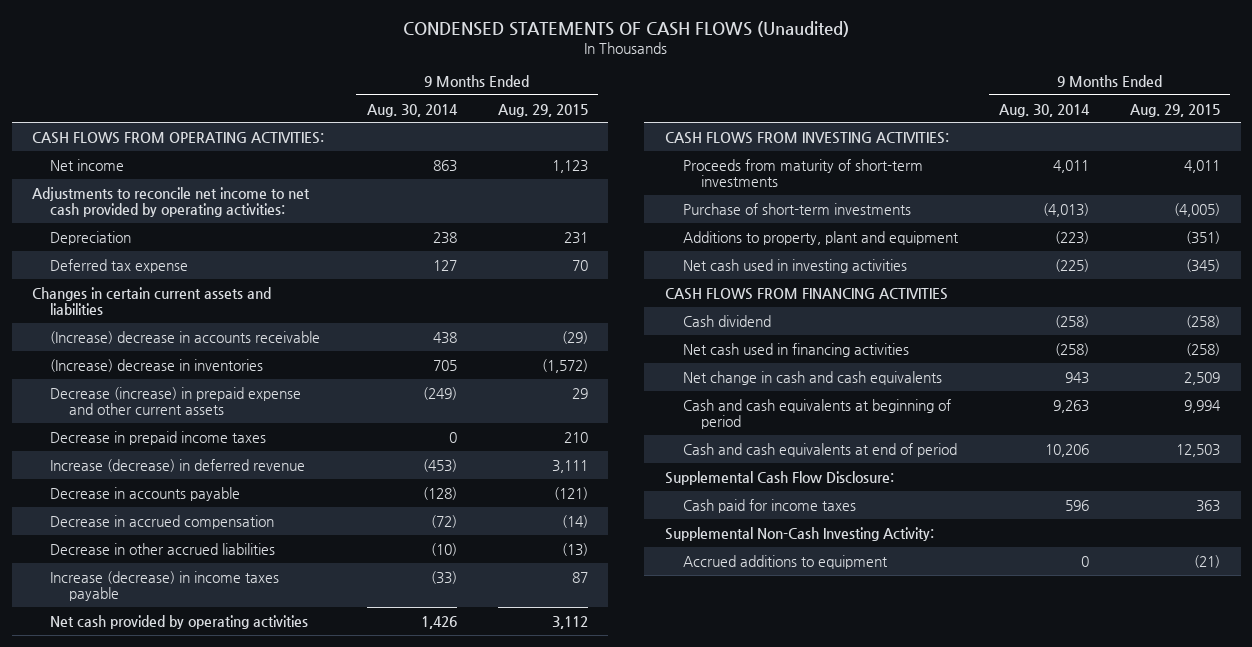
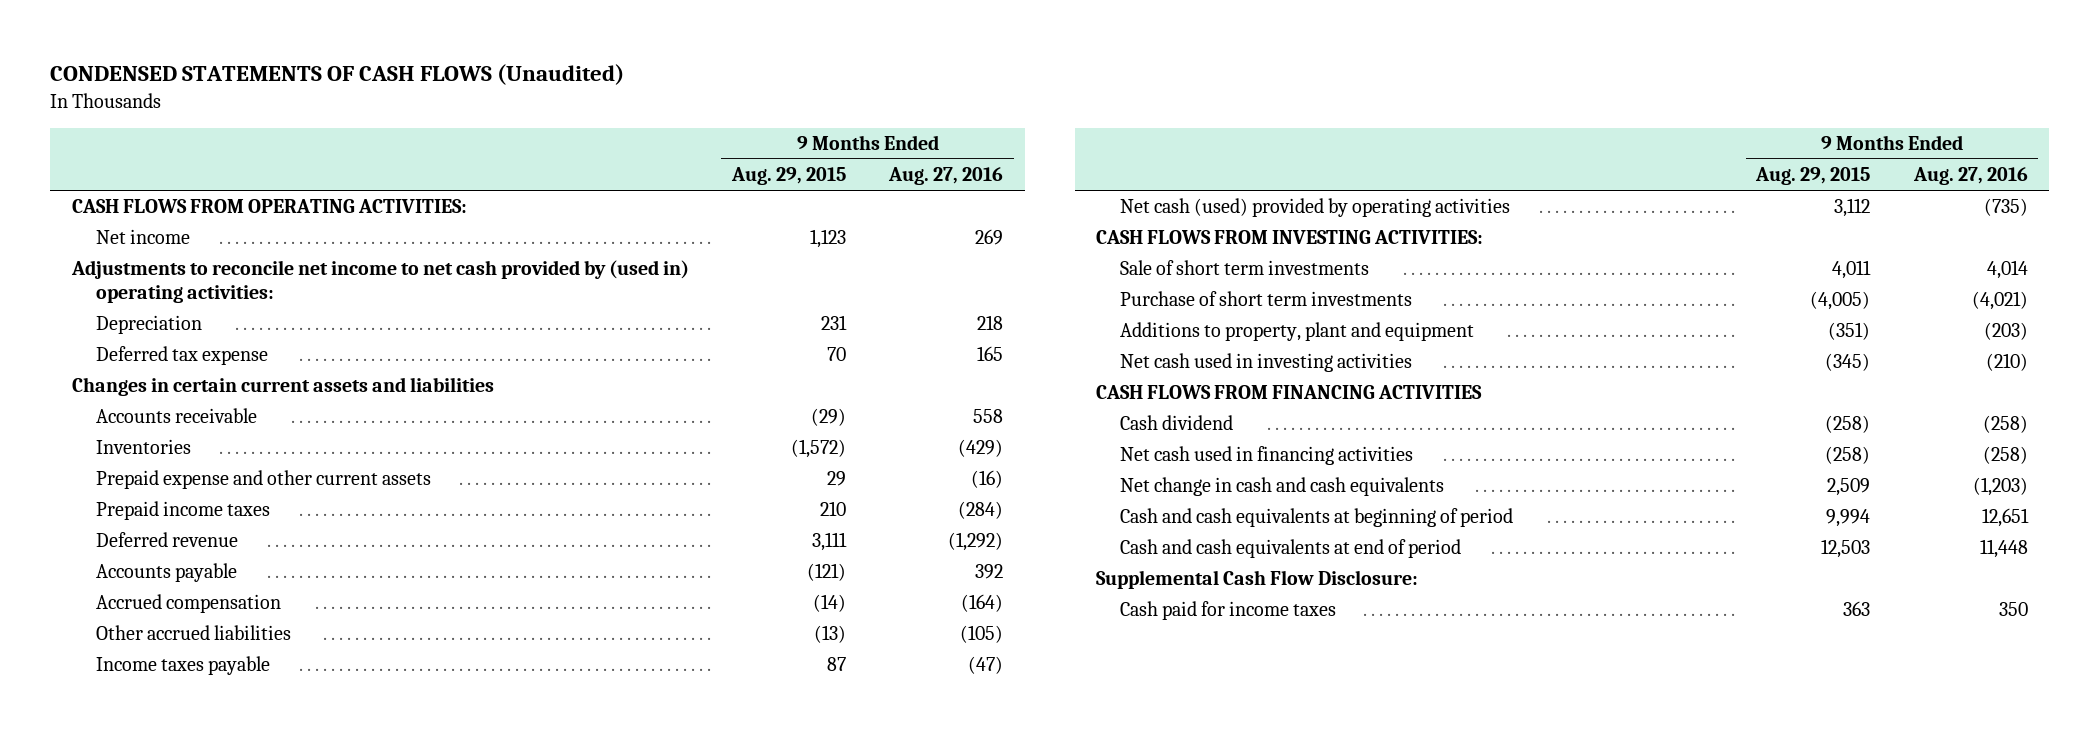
[366,103,458,117] Aug. 30, 2014 -> none
none -> [888,167,1004,186] Aug. 27, 2016
[32,186,311,218] Adjustments to reconcile net income to net cash provided by operating activities: -> [71,260,690,304] Adjustments to reconcile net income to net cash provided by (used in) operating activities:
[50,330,321,344] (Increase) decrease in accounts receivable -> [96,408,258,424] Accounts receivable
[50,358,264,372] (Increase) decrease in inventories -> [96,439,192,455] Inventories
[50,386,302,416] Decrease (increase) in prepaid expense and other current assets -> [96,470,432,490] Prepaid expense and other current assets
[50,430,267,445] Decrease in prepaid income taxes -> [96,501,271,521] Prepaid income taxes
[50,458,306,472] Increase (decrease) in deferred revenue -> [96,532,239,548] Deferred revenue
[50,486,241,501] Decrease in accounts payable -> [96,563,238,583] Accounts payable
[50,514,275,529] Decrease in accrued compensation -> [96,594,282,614] Accrued compensation
[50,542,276,555] Decrease in other accrued liabilities -> [96,625,292,641] Other accrued liabilities
[50,570,280,602] Increase (decrease) in income taxes payable -> [96,656,271,676] Income taxes payable
[50,614,309,629] Net cash provided by operating activities -> [1120,198,1511,218] Net cash (used) provided by operating activities
[682,158,923,188] Proceeds from maturity of short-term investments -> [1120,260,1370,276] Sale of short term investments
[682,202,911,215] Purchase of short-term investments -> [1120,291,1413,307] Purchase of short term investments
[664,526,934,541] Supplemental Non-Cash Investing Activity: -> none
[682,554,888,569] Accrued additions to equipment -> none

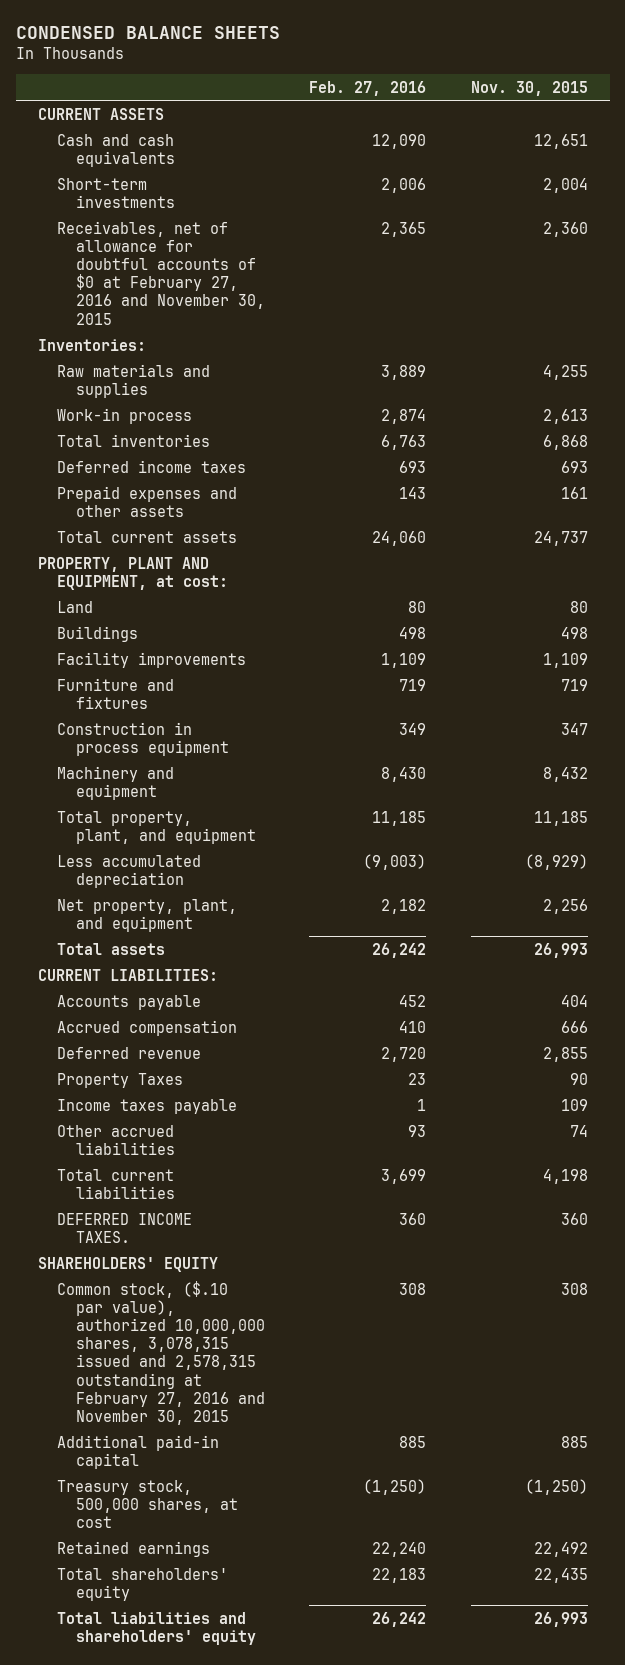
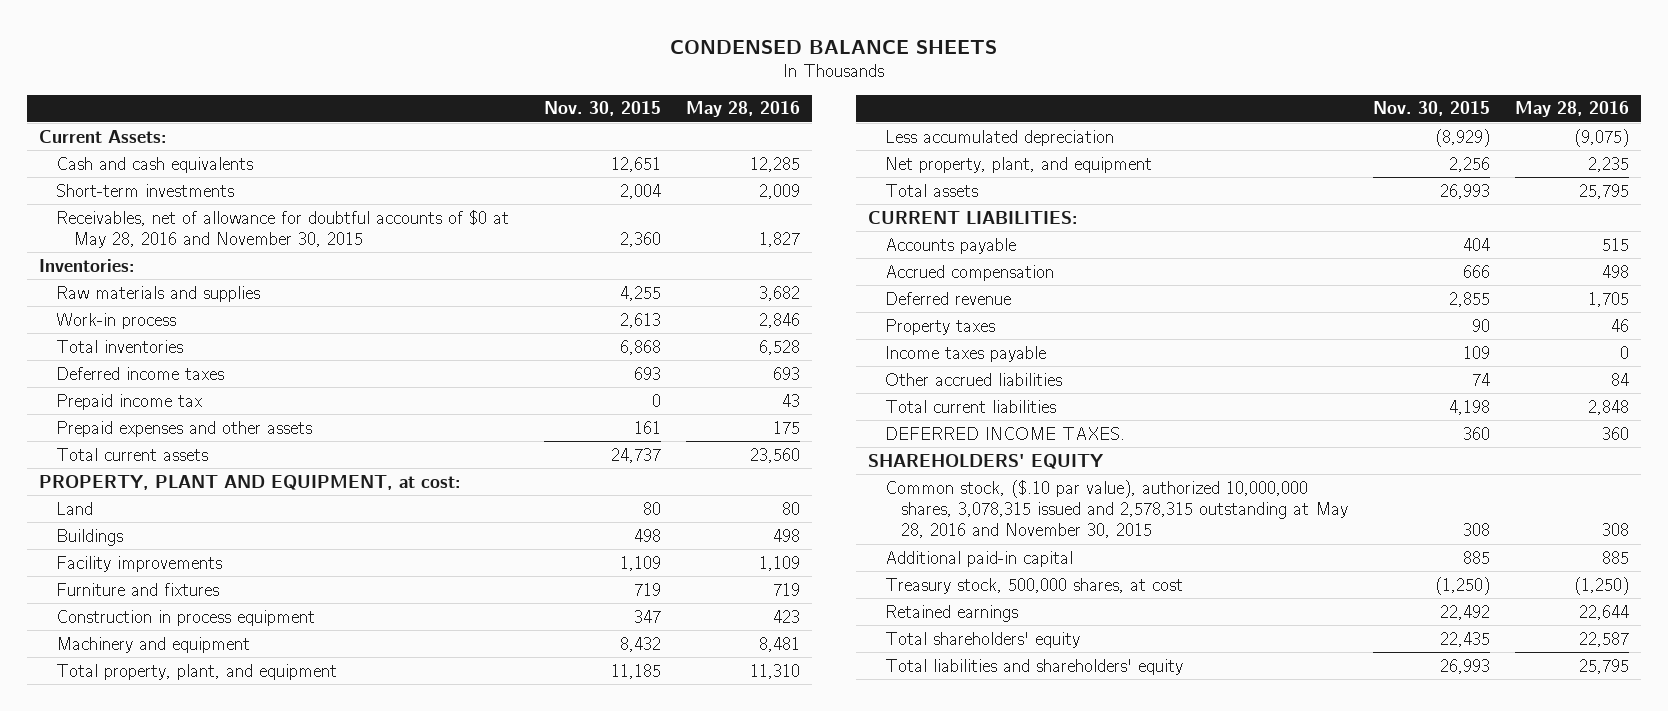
[309,80,427,96] Feb. 27, 2016 -> none
none -> [685,101,800,118] May 28, 2016
[37,107,164,120] CURRENT ASSETS -> [39,129,168,143] Current Assets:
[56,220,265,325] Receivables, net of allowance for doubtful accounts of $0 at February 27, 2016 and November 30, 2015 -> [55,209,509,248] Receivables, net of allowance for doubtful accounts of $0 at May 28, 2016 and November 30, 2015
none -> [55,393,202,410] Prepaid income tax
[56,1072,183,1088] Property Taxes -> [884,318,995,335] Property taxes
[56,1280,265,1425] Common stock, ($.10 par value), authorized 10,000,000 shares, 3,078,315 issued and 2,578,315 outstanding at February 27, 2016 and November 30, 2015 -> [884,479,1349,539] Common stock, ($.10 par value), authorized 10,000,000 shares, 3,078,315 issued and 2,578,315 outstanding at May 28, 2016 and November 30, 2015

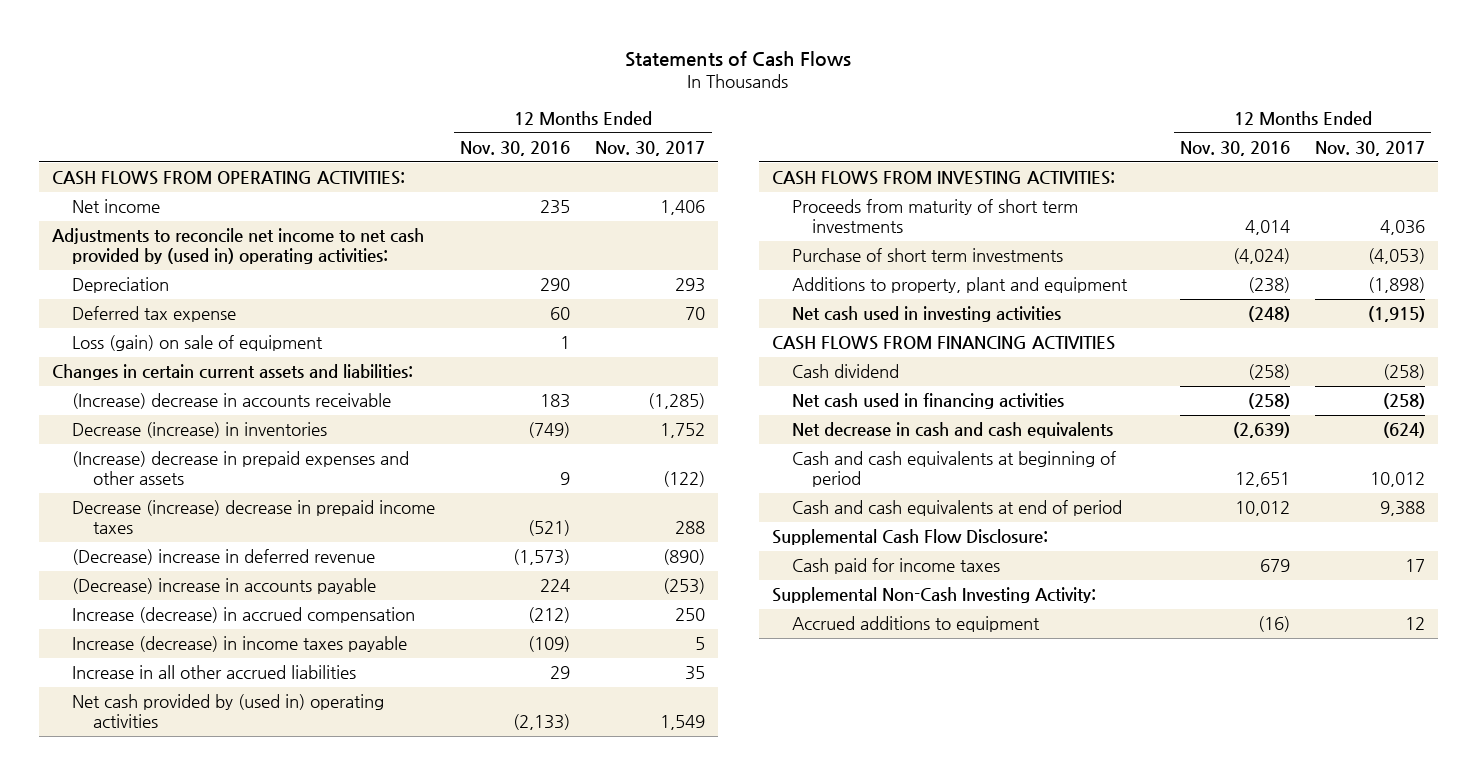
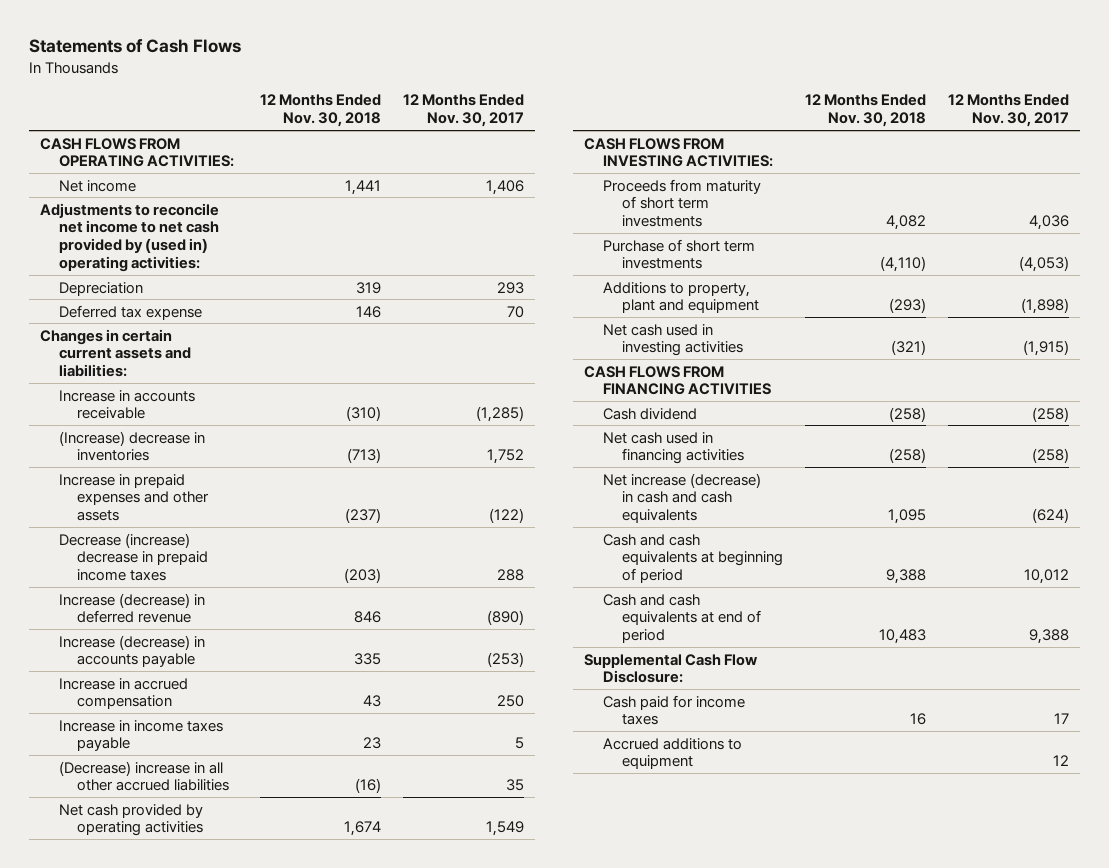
[460,140,571,156] Nov. 30, 2016 -> none
none -> [260,94,382,128] 12 Months Ended Nov. 30, 2018
[72,335,324,352] Loss (gain) on sale of equipment -> none
[72,393,392,410] (Increase) decrease in accounts receivable -> [58,389,195,420] Increase in accounts receivable
[72,422,328,439] Decrease (increase) in inventories -> [58,430,205,462] (Increase) decrease in inventories
[72,451,410,485] (Increase) decrease in prepaid expenses and other assets -> [58,473,210,522] Increase in prepaid expenses and other assets
[72,549,376,566] (Decrease) increase in deferred revenue -> [58,592,205,624] Increase (decrease) in deferred revenue
[72,578,377,595] (Decrease) increase in accounts payable -> [58,634,205,668] Increase (decrease) in accounts payable
[72,607,416,624] Increase (decrease) in accrued compensation -> [58,677,188,710] Increase in accrued compensation
[72,636,408,653] Increase (decrease) in income taxes payable -> [58,719,223,752] Increase in income taxes payable
[72,665,357,680] Increase in all other accrued liabilities -> [58,760,230,792] (Decrease) increase in all other accrued liabilities
[72,694,385,728] Net cash provided by (used in) operating activities -> [58,803,204,837] Net cash provided by operating activities
[792,422,1114,439] Net decrease in cash and cash equivalents -> [602,472,761,524] Net increase (decrease) in cash and cash equivalents
[771,587,1096,604] Supplemental Non-Cash Investing Activity: -> none

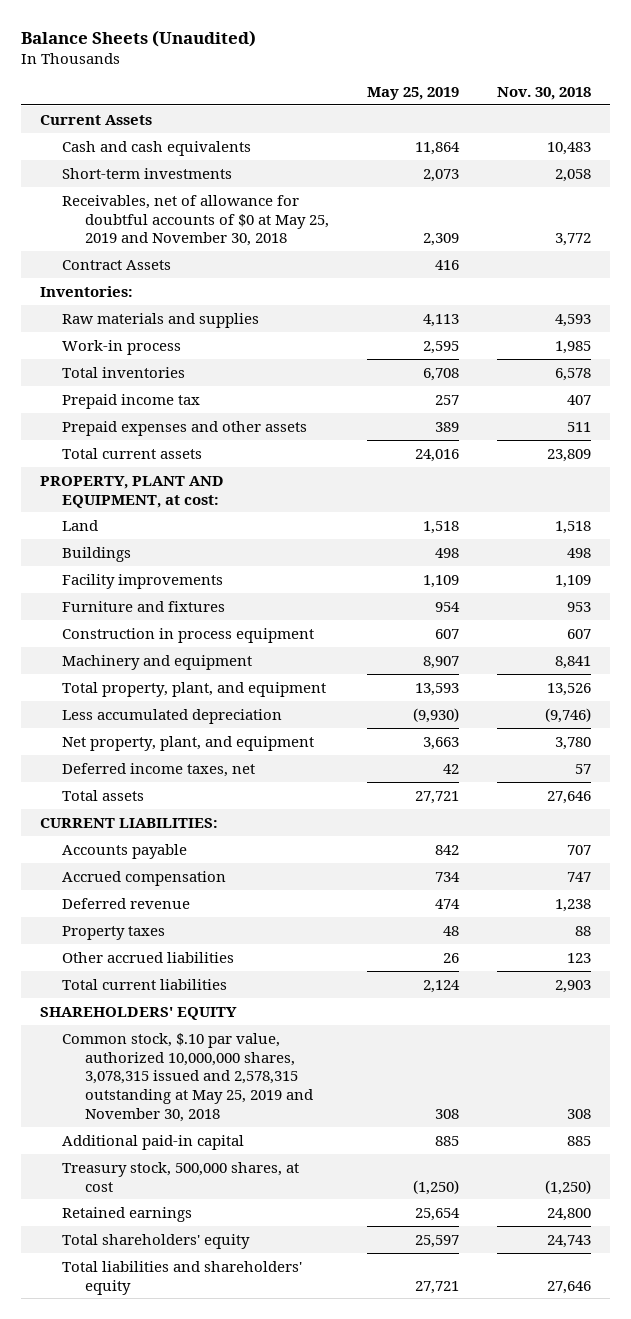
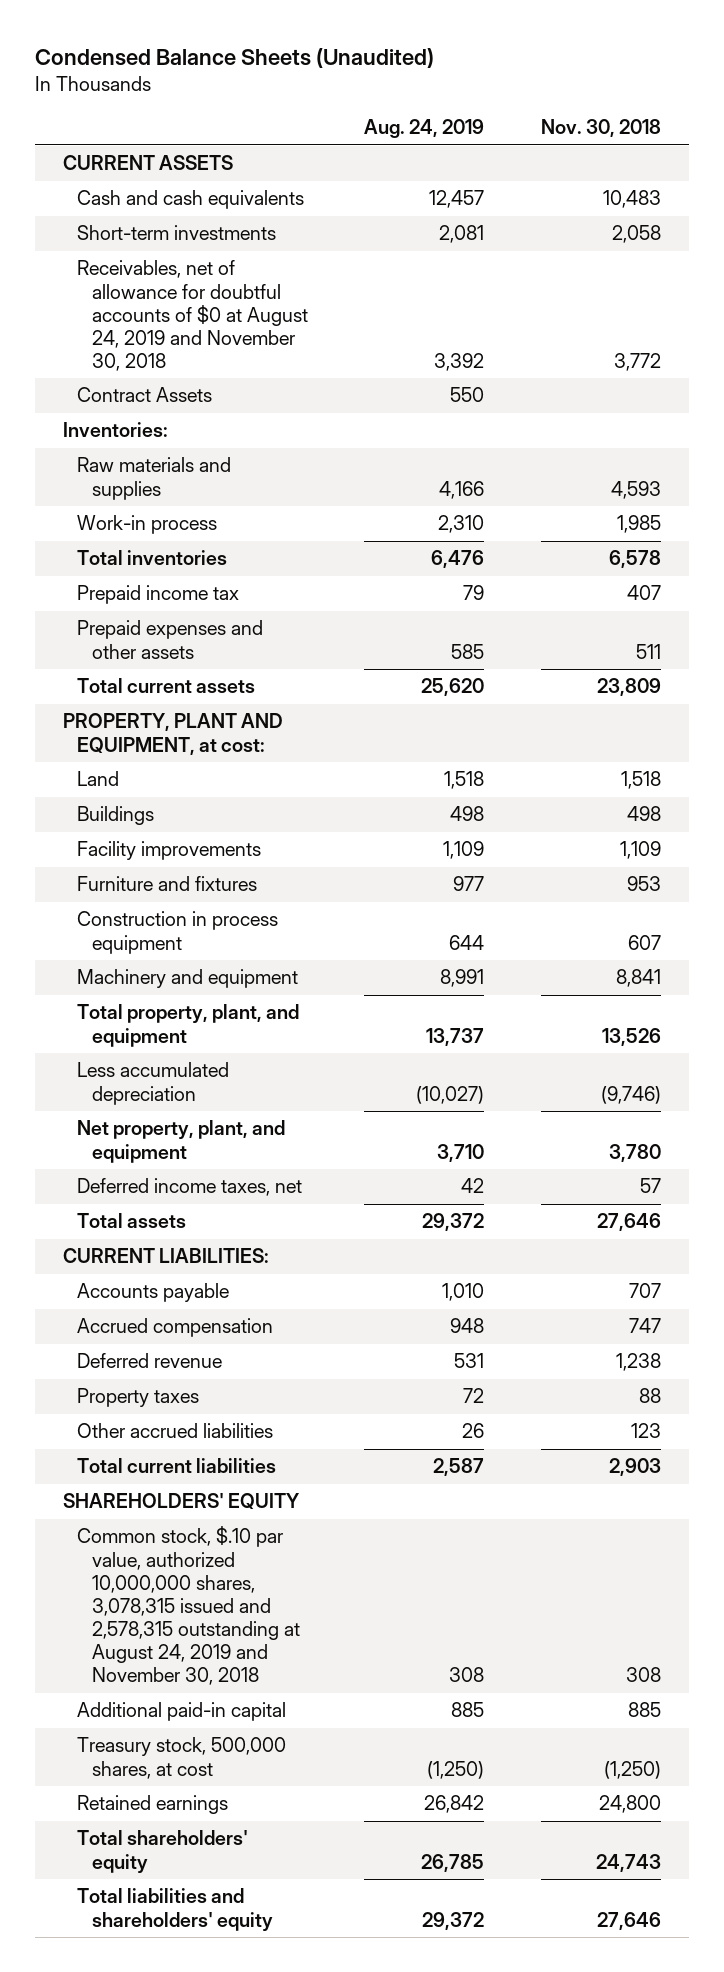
[20,29,256,47] Balance Sheets (Unaudited) -> [34,47,434,68] Condensed Balance Sheets (Unaudited)
[366,86,459,100] May 25, 2019 -> none
none -> [364,119,485,139] Aug. 24, 2019
[39,114,152,125] Current Assets -> [63,155,234,171] CURRENT ASSETS
[62,194,329,247] Receivables, net of allowance for doubtful accounts of $0 at May 25, 2019 and November 30, 2018 -> [77,260,308,372] Receivables, net of allowance for doubtful accounts of $0 at August 24, 2019 and November 30, 2018
[62,1032,313,1123] Common stock, $.10 par value, authorized 10,000,000 shares, 3,078,315 issued and 2,578,315 outstanding at May 25, 2019 and November 30, 2018 -> [77,1526,300,1686] Common stock, $.10 par value, authorized 10,000,000 shares, 3,078,315 issued and 2,578,315 outstanding at August 24, 2019 and November 30, 2018

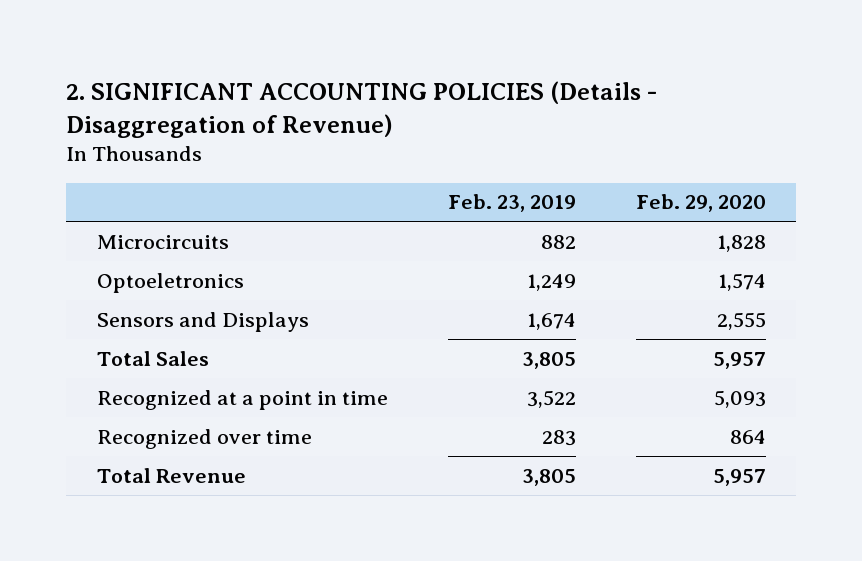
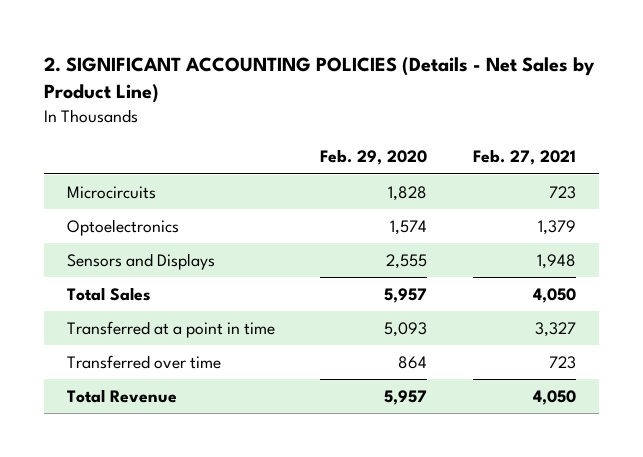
[66,80,658,138] 2. SIGNIFICANT ACCOUNTING POLICIES (Details - Disaggregation of Revenue) -> [43,57,595,104] 2. SIGNIFICANT ACCOUNTING POLICIES (Details - Net Sales by Product Line)
[447,194,576,213] Feb. 23, 2019 -> none
none -> [473,149,577,166] Feb. 27, 2021
[96,272,244,293] Optoeletronics -> [66,218,179,236] Optoelectronics
[96,389,388,410] Recognized at a point in time -> [66,320,275,338] Transferred at a point in time
[96,428,312,449] Recognized over time -> [66,354,221,369] Transferred over time

